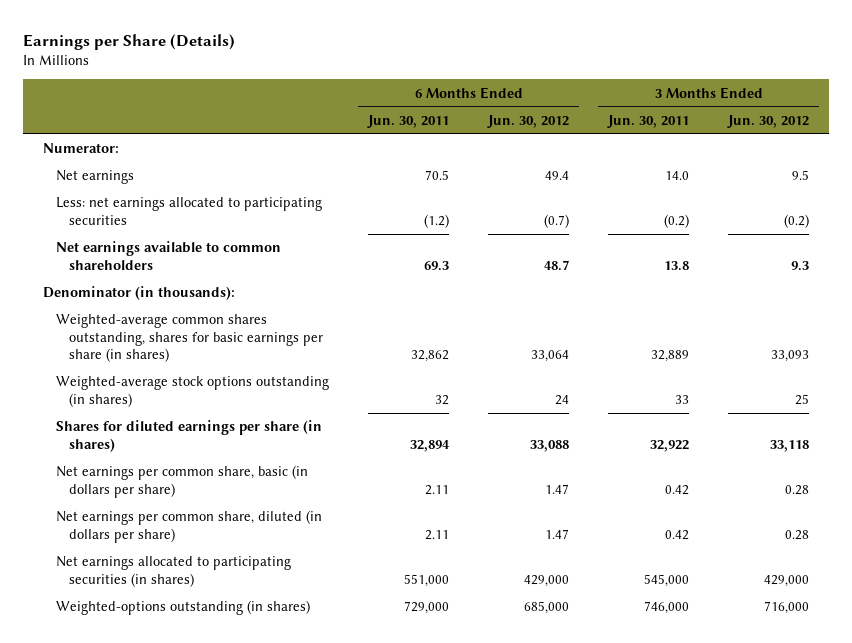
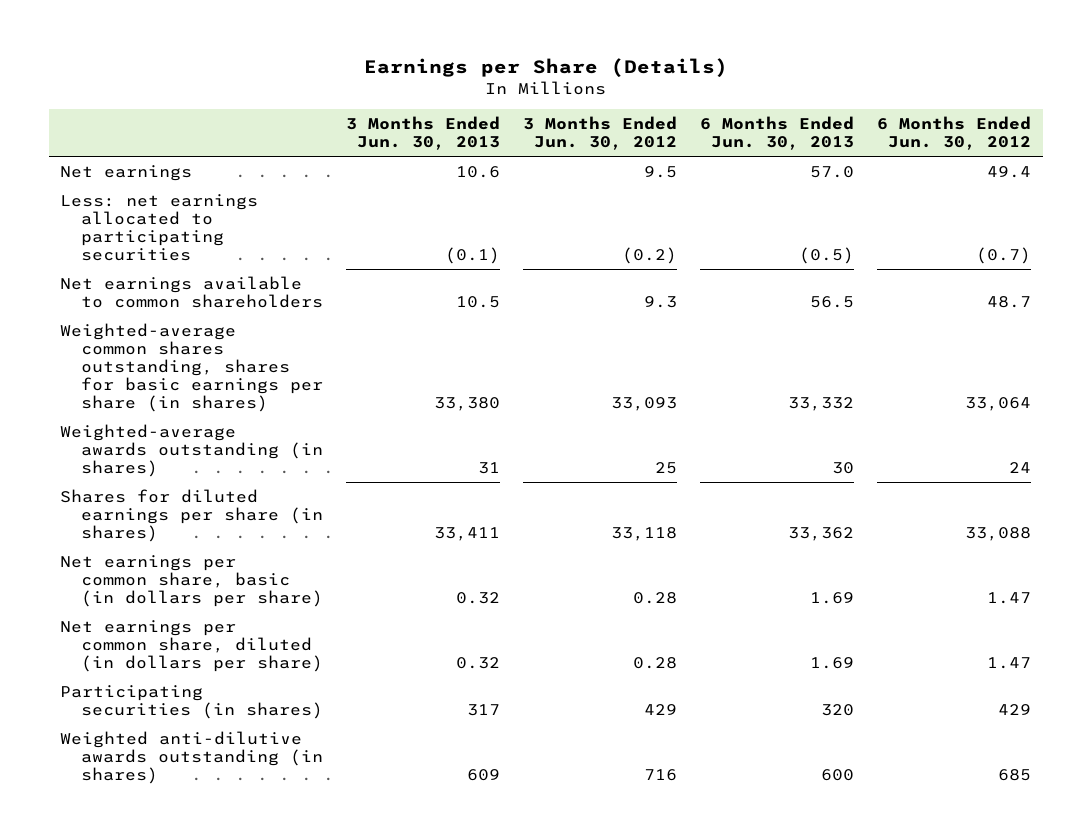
[367,114,450,128] Jun. 30, 2011 -> none
[607,114,690,128] Jun. 30, 2011 -> none
none -> [346,116,501,151] 3 Months Ended Jun. 30, 2013
none -> [700,116,855,151] 6 Months Ended Jun. 30, 2013
[42,143,119,154] Numerator: -> none
[42,286,235,301] Denominator (in thousands): -> none
[55,376,329,407] Weighted-average stock options outstanding (in shares) -> [60,424,323,477] Weighted-average awards outstanding (in shares)
[55,556,291,587] Net earnings allocated to participating securities (in shares) -> [60,685,323,720] Participating securities (in shares)
[524,574,570,587] 429,000 -> [998,704,1032,716] 429
[764,574,810,587] 429,000 -> [644,704,678,716] 429
[55,600,310,616] Weighted-options outstanding (in shares) -> [60,731,323,784] Weighted anti-dilutive awards outstanding (in shares)
[524,601,570,615] 685,000 -> [998,768,1032,781] 685
[764,601,810,615] 716,000 -> [644,768,678,781] 716

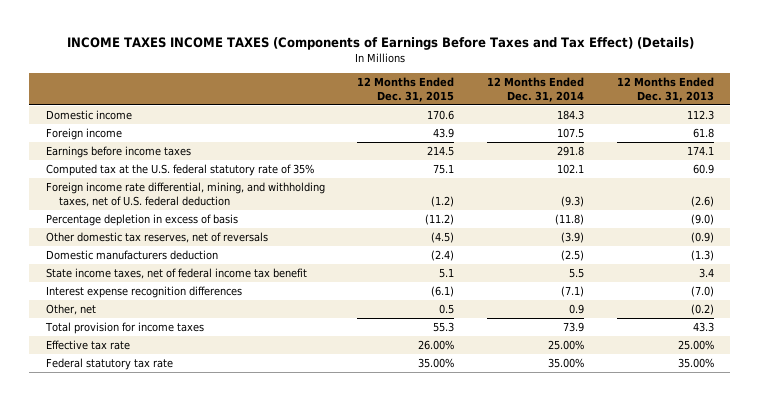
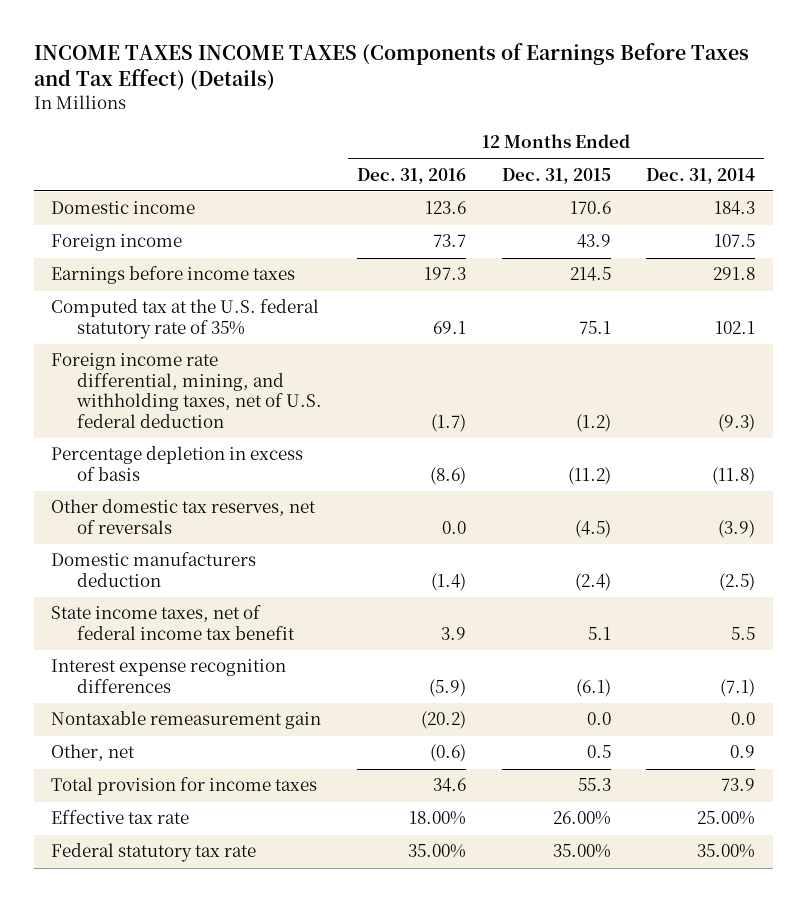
[616,77,714,103] 12 Months Ended Dec. 31, 2013 -> none
none -> [357,167,467,184] Dec. 31, 2016
none -> [51,711,322,730] Nontaxable remeasurement gain

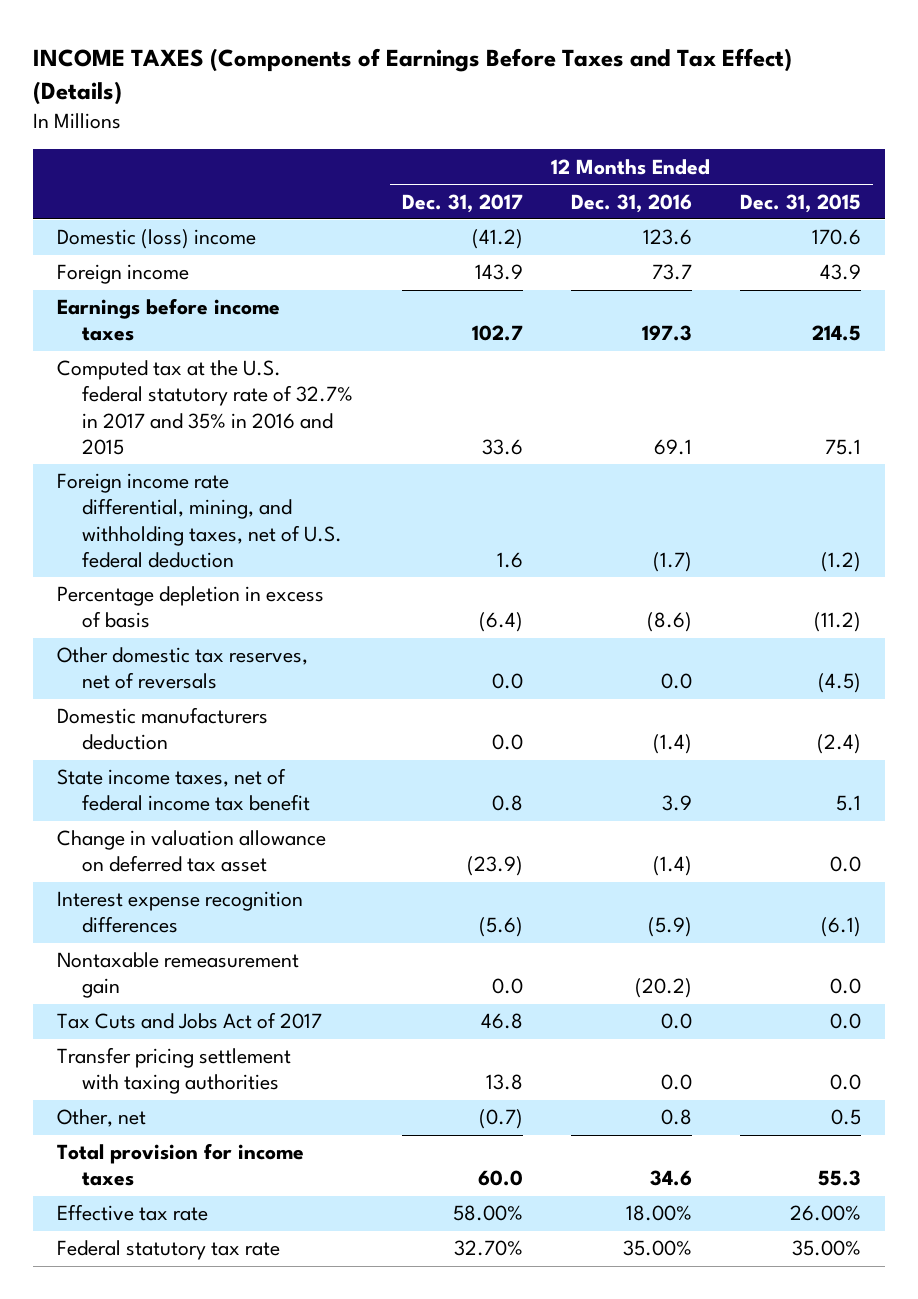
[33,42,749,90] INCOME TAXES INCOME TAXES (Components of Earnings Before Taxes and Tax Effect) (Details) -> [33,48,793,106] INCOME TAXES (Components of Earnings Before Taxes and Tax Effect) (Details)
[646,167,756,184] Dec. 31, 2014 -> none
none -> [401,193,523,213] Dec. 31, 2017
[51,201,196,215] Domestic income -> [57,229,257,250] Domestic (loss) income
[51,299,320,339] Computed tax at the U.S. federal statutory rate of 35% -> [57,360,354,455] Computed tax at the U.S. federal statutory rate of 32.7% in 2017 and 35% in 2016 and 2015
none -> [57,830,327,873] Change in valuation allowance on deferred tax asset
none -> [57,1012,323,1030] Tax Cuts and Jobs Act of 2017
none -> [57,1047,292,1095] Transfer pricing settlement with taxing authorities
[430,744,467,763] (0.6) -> [660,1109,692,1126] 0.8

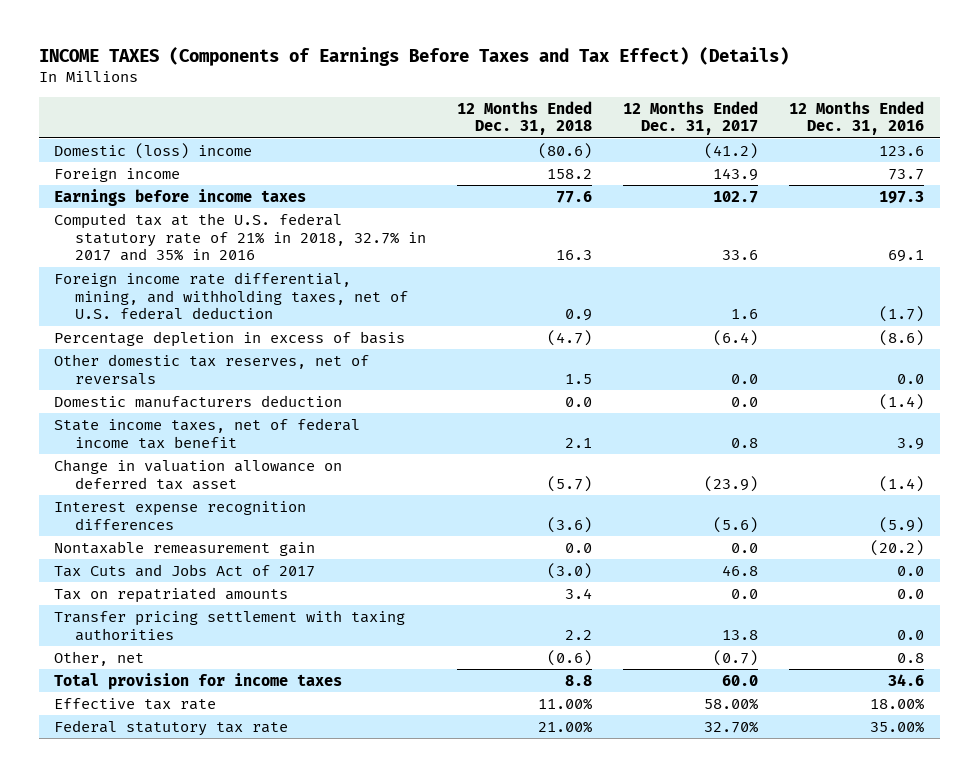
[740,193,862,213] Dec. 31, 2015 -> none
none -> [456,100,592,136] 12 Months Ended Dec. 31, 2018
[57,360,354,455] Computed tax at the U.S. federal statutory rate of 32.7% in 2017 and 35% in 2016 and 2015 -> [54,212,426,262] Computed tax at the U.S. federal statutory rate of 21% in 2018, 32.7% in 2017 and 35% in 2016
none -> [54,586,289,603] Tax on repatriated amounts

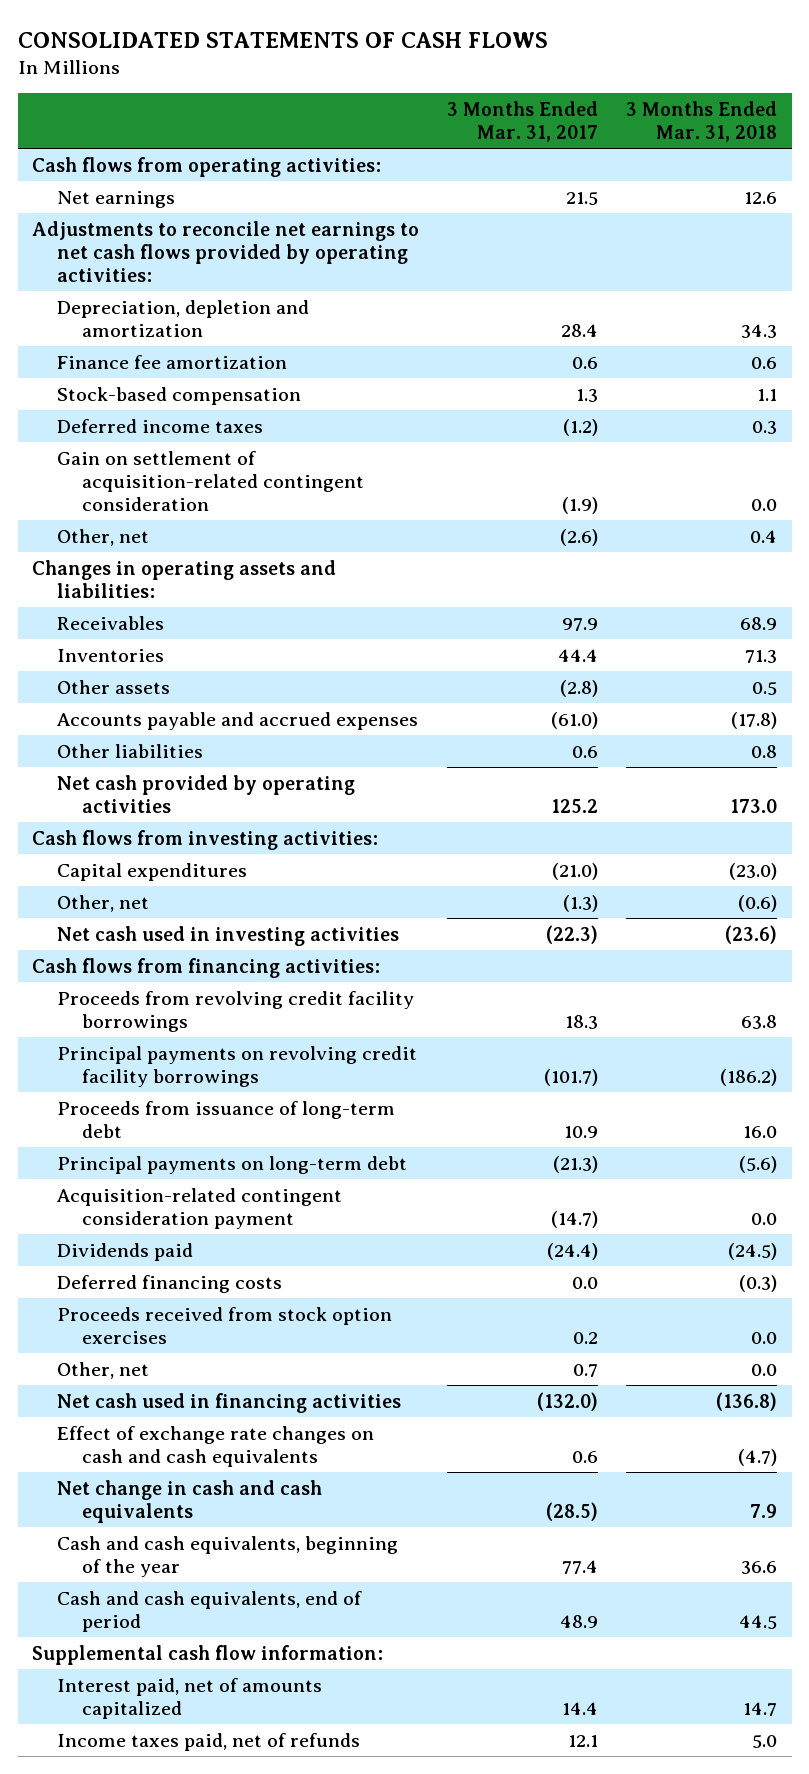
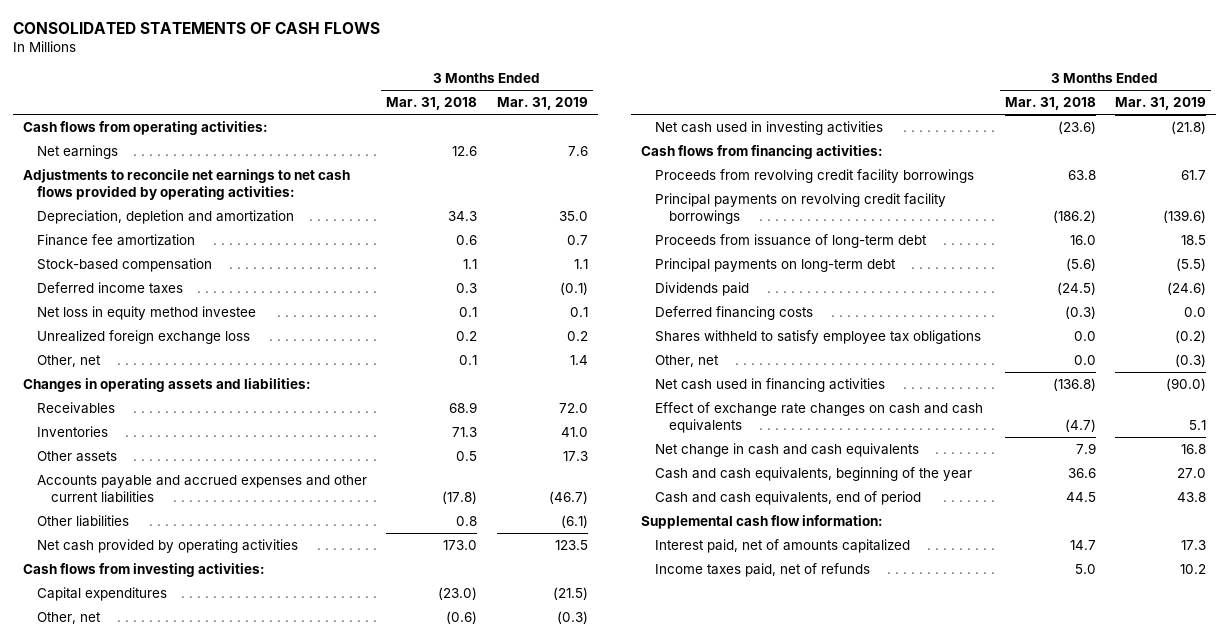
[447,101,599,142] 3 Months Ended Mar. 31, 2017 -> none
none -> [496,97,588,111] Mar. 31, 2019
[56,450,364,511] Gain on settlement of acquisition-related contingent consideration -> none
none -> [36,306,256,321] Net loss in equity method investee
none -> [36,330,250,345] Unrealized foreign exchange loss
[750,529,778,543] 0.4 -> [459,355,478,366] 0.1
[56,711,418,730] Accounts payable and accrued expenses -> [36,475,367,503] Accounts payable and accrued expenses and other current liabilities
[56,1187,342,1229] Acquisition-related contingent consideration payment -> none
[56,1306,392,1344] Proceeds received from stock option exercises -> none
none -> [655,330,982,345] Shares withheld to satisfy employee tax obligations

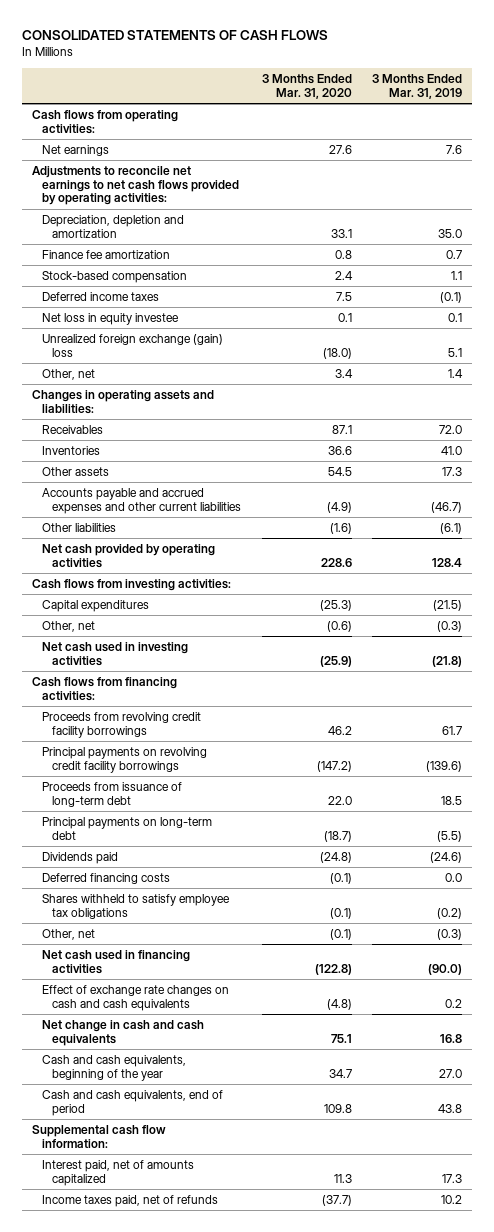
[386,97,478,111] Mar. 31, 2018 -> none
none -> [261,74,352,100] 3 Months Ended Mar. 31, 2020
[36,306,256,321] Net loss in equity method investee -> [42,313,180,326] Net loss in equity investee
[36,330,250,345] Unrealized foreign exchange loss -> [42,334,224,357] Unrealized foreign exchange (gain) loss
[566,331,588,342] 0.2 -> [448,347,463,357] 5.1
[554,540,588,551] 123.5 -> [432,557,463,567] 128.4
[1189,419,1207,430] 5.1 -> [445,998,463,1008] 0.2

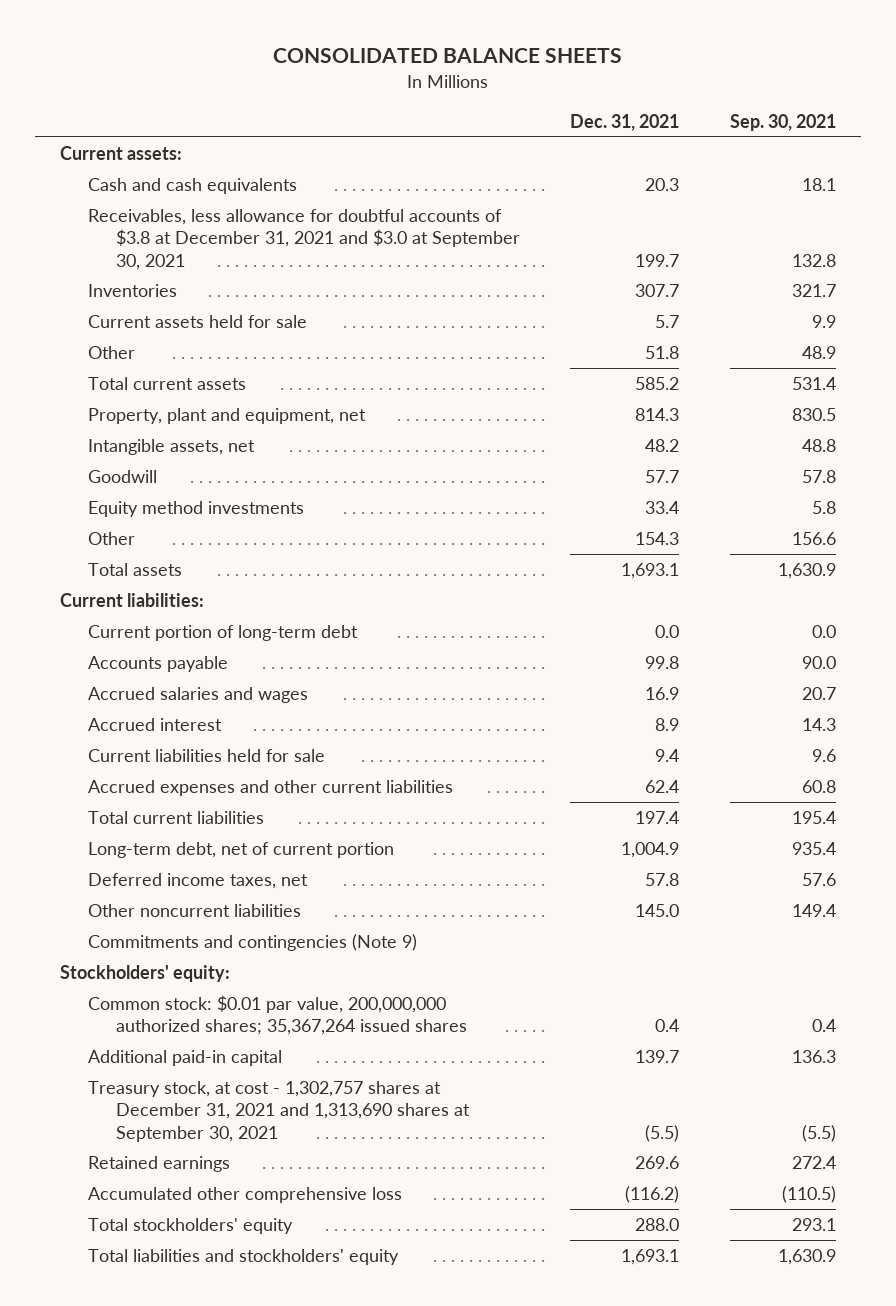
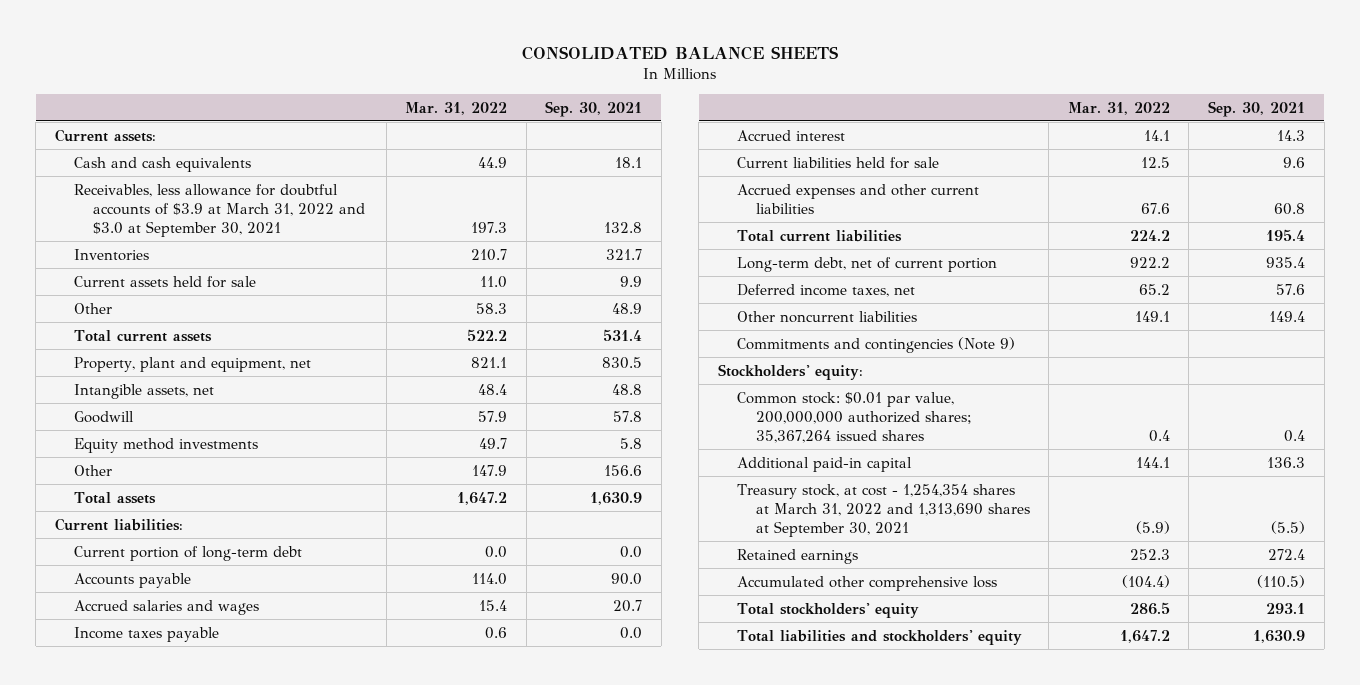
[570,113,680,131] Dec. 31, 2021 -> none
none -> [405,101,508,115] Mar. 31, 2022
[88,208,520,270] Receivables, less allowance for doubtful accounts of $3.8 at December 31, 2021 and $3.0 at September 30, 2021 -> [73,183,366,237] Receivables, less allowance for doubtful accounts of $3.9 at March 31, 2022 and $3.0 at September 30, 2021
none -> [73,626,219,642] Income taxes payable
[88,1080,470,1142] Treasury stock, at cost - 1,302,757 shares at December 31, 2021 and 1,313,690 shares at September 30, 2021 -> [736,483,1030,537] Treasury stock, at cost - 1,254,354 shares at March 31, 2022 and 1,313,690 shares at September 30, 2021

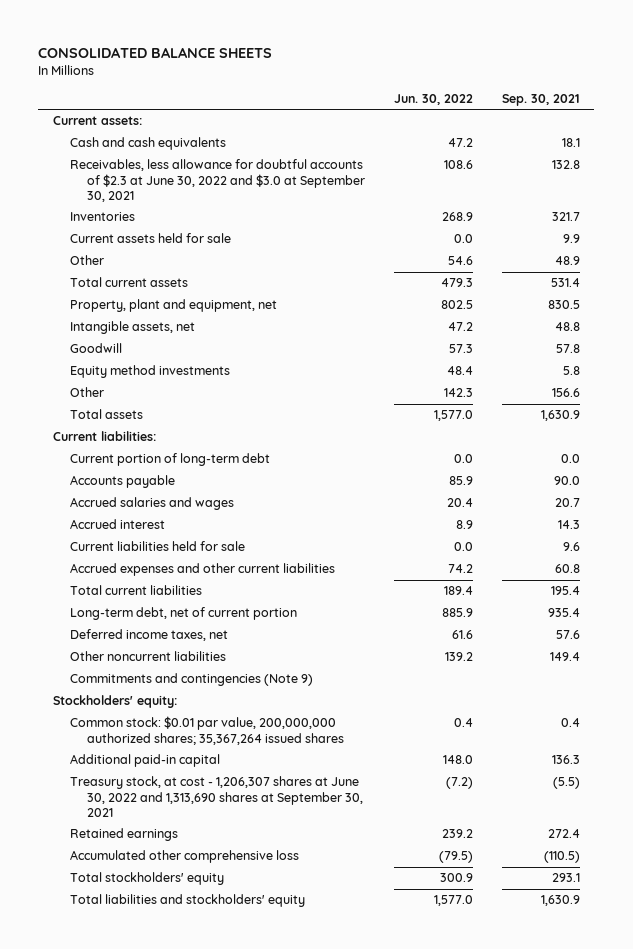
[405,101,508,115] Mar. 31, 2022 -> none
none -> [393,94,473,106] Jun. 30, 2022
[73,183,366,237] Receivables, less allowance for doubtful accounts of $3.9 at March 31, 2022 and $3.0 at September 30, 2021 -> [69,159,365,202] Receivables, less allowance for doubtful accounts of $2.3 at June 30, 2022 and $3.0 at September 30, 2021
[73,626,219,642] Income taxes payable -> none
[736,483,1030,537] Treasury stock, at cost - 1,254,354 shares at March 31, 2022 and 1,313,690 shares at September 30, 2021 -> [69,776,363,817] Treasury stock, at cost - 1,206,307 shares at June 30, 2022 and 1,313,690 shares at September 30, 2021

